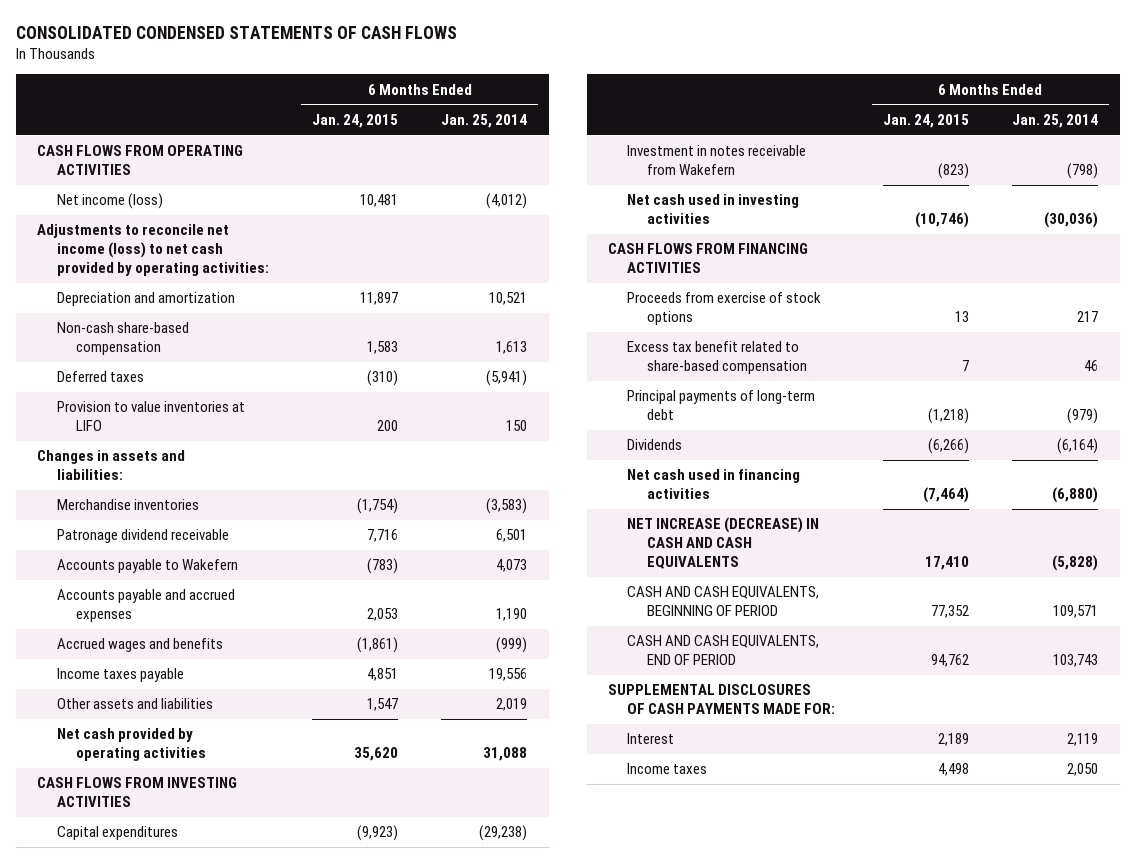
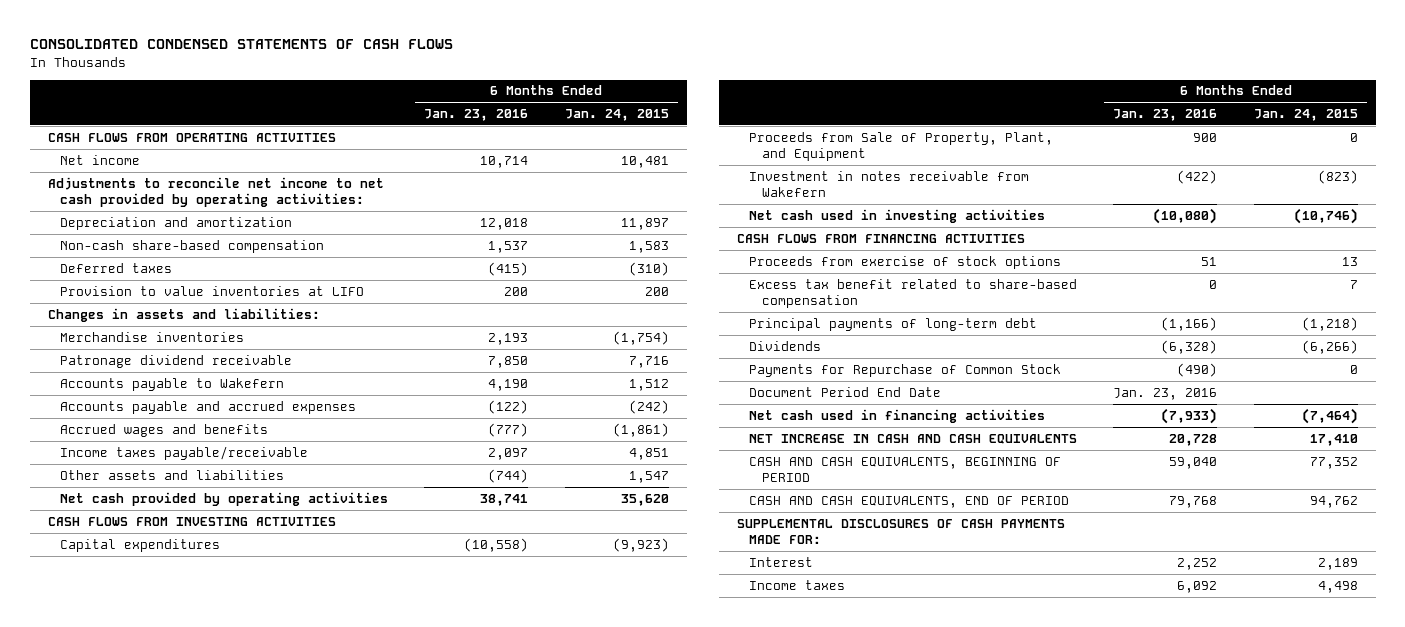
[441,113,528,128] Jan. 25, 2014 -> none
none -> [424,108,529,121] Jan. 23, 2016
[56,193,163,210] Net income (loss) -> [60,154,141,165] Net income
[37,224,269,276] Adjustments to reconcile net income (loss) to net cash provided by operating activities: -> [47,176,384,208] Adjustments to reconcile net income to net cash provided by operating activities:
[366,558,398,575] (783) -> [628,378,669,391] 1,512
[366,608,398,622] 2,053 -> [628,399,669,414] (242)
[56,668,184,683] Income taxes payable -> [60,445,309,460] Income taxes payable/receivable
none -> [749,131,1054,162] Proceeds from Sale of Property, Plant, and Equipment
none -> [749,363,1062,377] Payments for Repurchase of Common Stock
none -> [749,386,942,397] Document Period End Date
[627,517,820,569] NET INCREASE (DECREASE) IN CASH AND CASH EQUIVALENTS -> [749,433,1078,444] NET INCREASE IN CASH AND CASH EQUIVALENTS

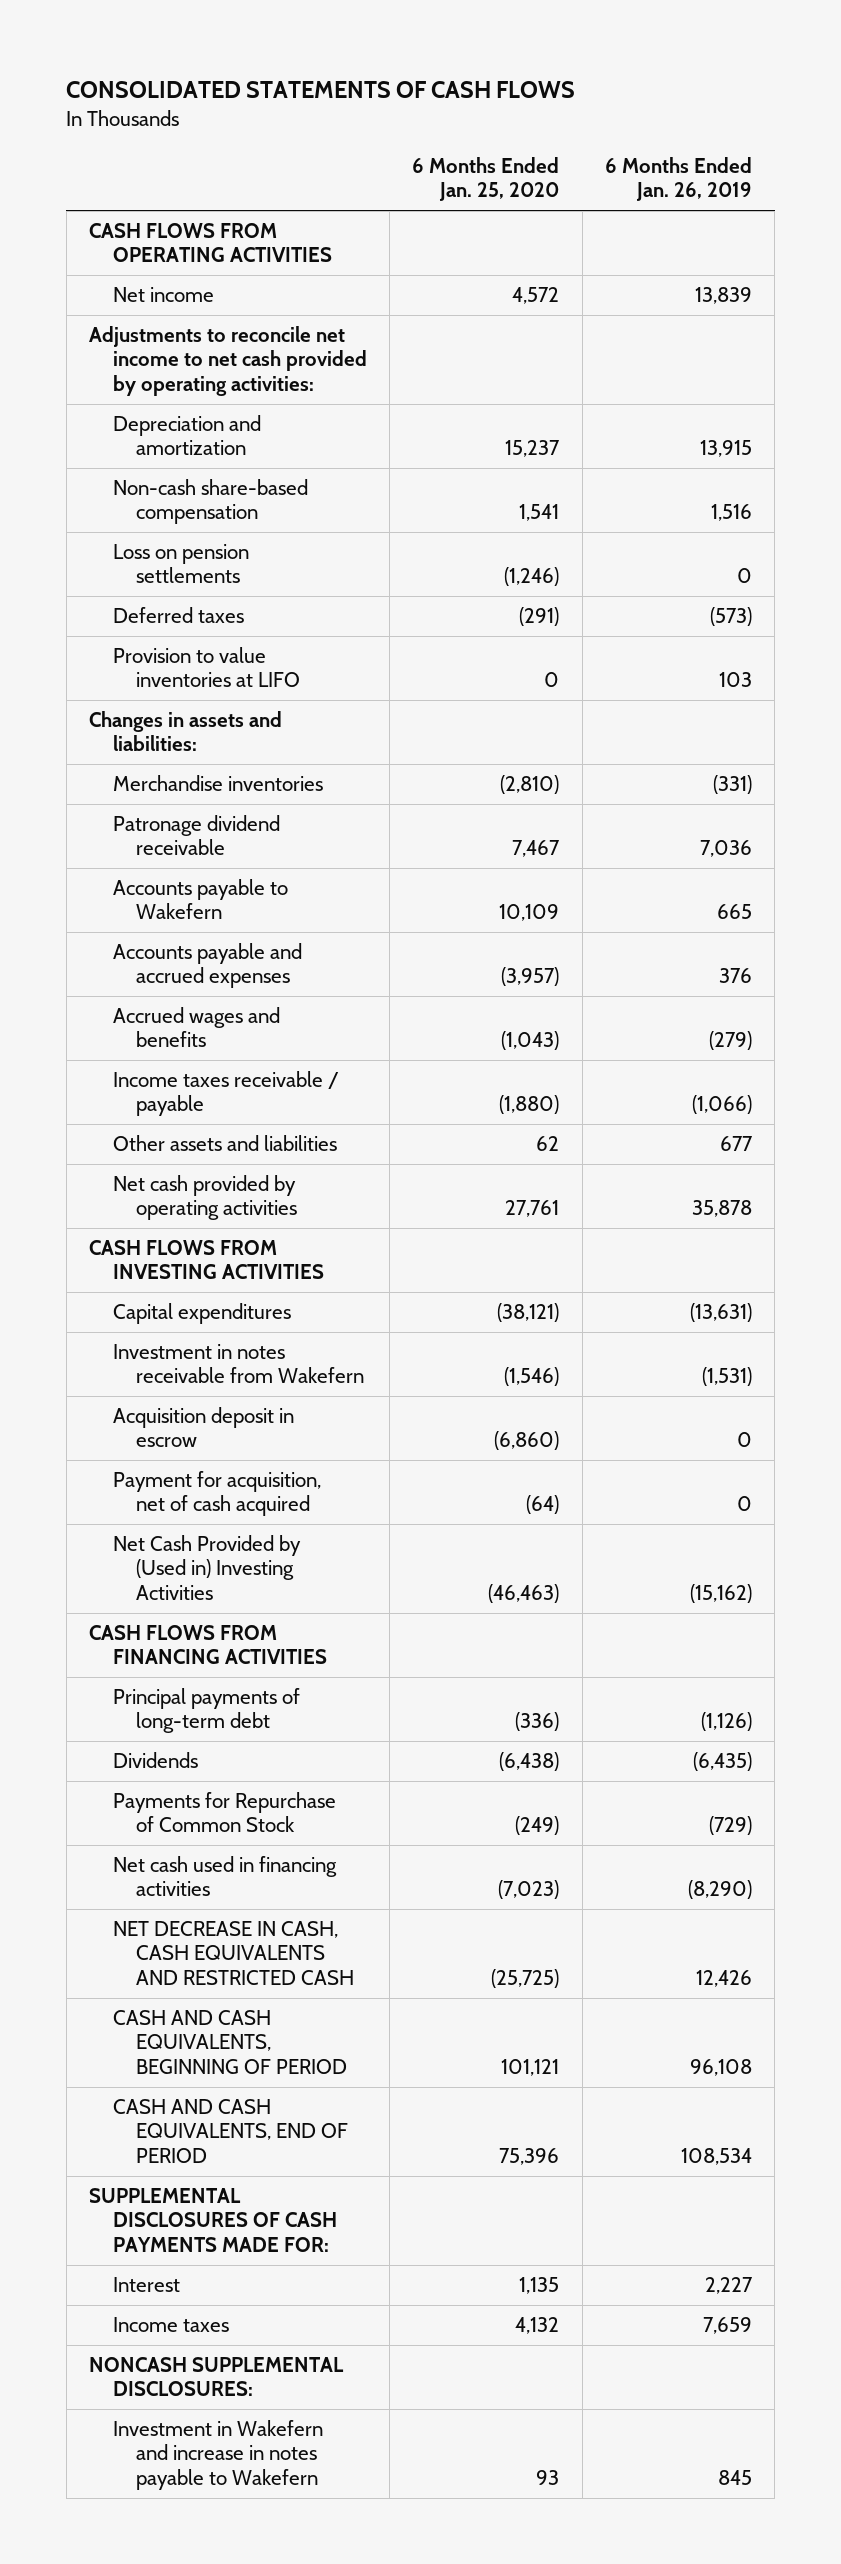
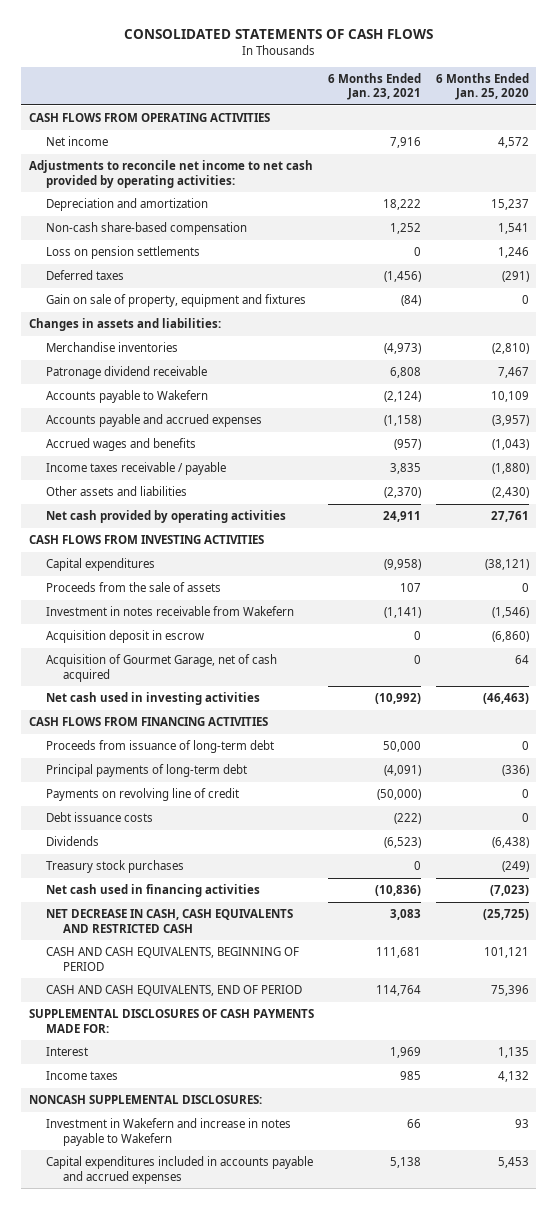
[605,157,753,202] 6 Months Ended Jan. 26, 2019 -> none
none -> [328,72,422,101] 6 Months Ended Jan. 23, 2021
[504,567,560,587] (1,246) -> [497,246,529,258] 1,246
[112,647,301,688] Provision to value inventories at LIFO -> none
none -> [45,293,306,307] Gain on sale of property, equipment and fixtures
[536,1136,560,1152] 62 -> [491,486,529,498] (2,430)
none -> [45,581,221,592] Proceeds from the sale of assets
[112,1471,321,1517] Payment for acquisition, net of cash acquired -> [45,653,277,682] Acquisition of Gourmet Garage, net of cash acquired
[526,1495,560,1515] (64) -> [514,654,529,664] 64
[112,1535,301,1600] Net Cash Provided by (Used in) Investing Activities -> [45,691,260,705] Net cash used in investing activities
none -> [45,739,274,753] Proceeds from issuance of long-term debt
none -> [45,787,239,801] Payments on revolving line of credit
none -> [45,811,153,822] Debt issuance costs
[112,1792,336,1833] Payments for Repurchase of Common Stock -> [45,859,184,873] Treasury stock purchases
none -> [45,1155,313,1184] Capital expenditures included in accounts payable and accrued expenses

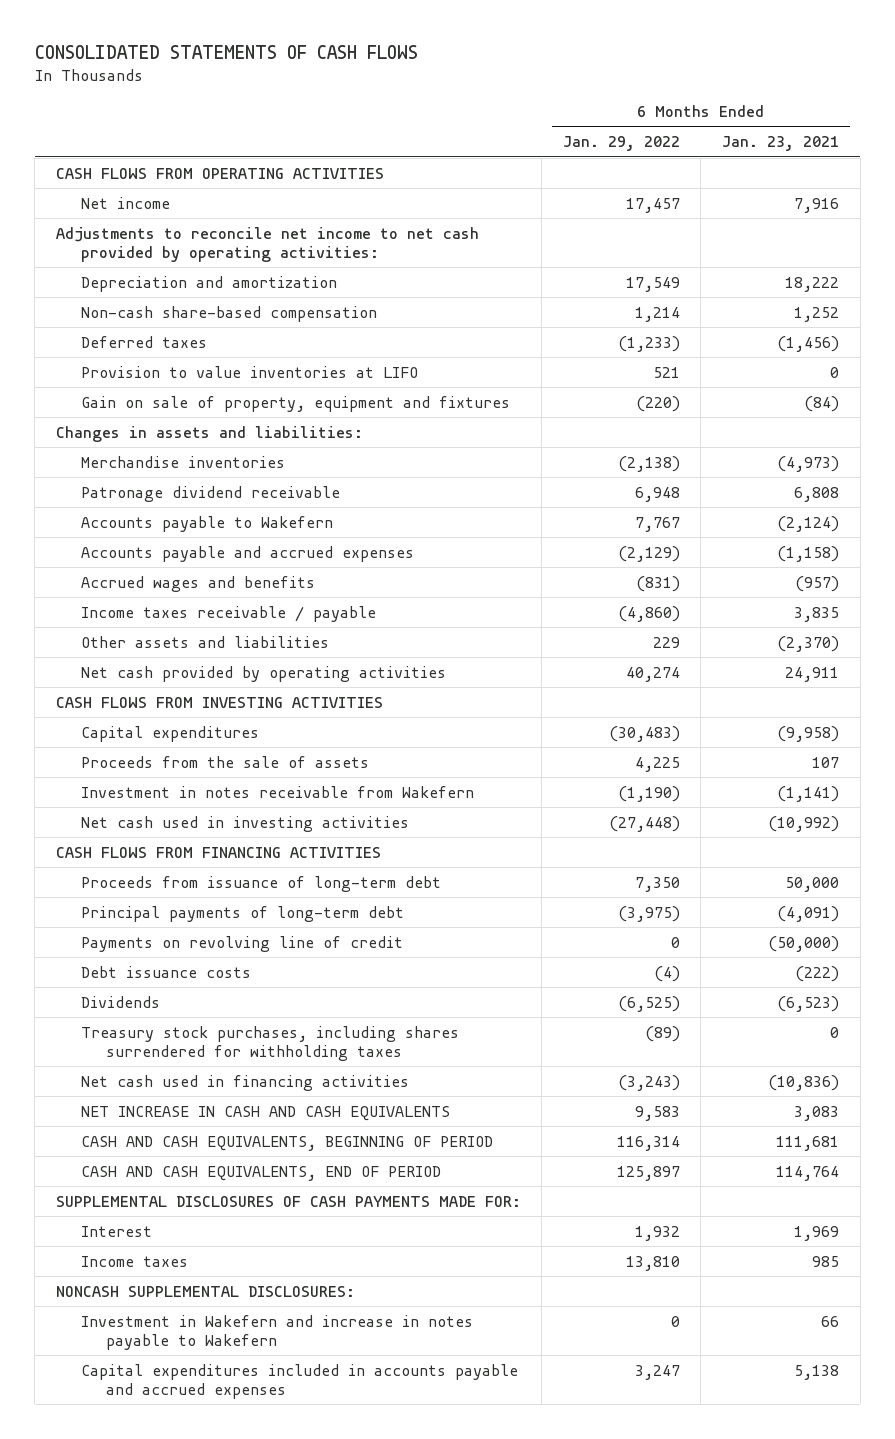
[435,72,529,101] 6 Months Ended Jan. 25, 2020 -> none
none -> [562,136,680,152] Jan. 29, 2022
[45,245,200,259] Loss on pension settlements -> none
none -> [80,365,418,378] Provision to value inventories at LIFO
[45,629,204,643] Acquisition deposit in escrow -> none
[45,653,277,682] Acquisition of Gourmet Garage, net of cash acquired -> none
[45,859,184,873] Treasury stock purchases -> [80,1025,459,1061] Treasury stock purchases, including shares surrendered for withholding taxes
[45,908,293,933] NET DECREASE IN CASH, CASH EQUIVALENTS AND RESTRICTED CASH -> [80,1105,450,1121] NET INCREASE IN CASH AND CASH EQUIVALENTS

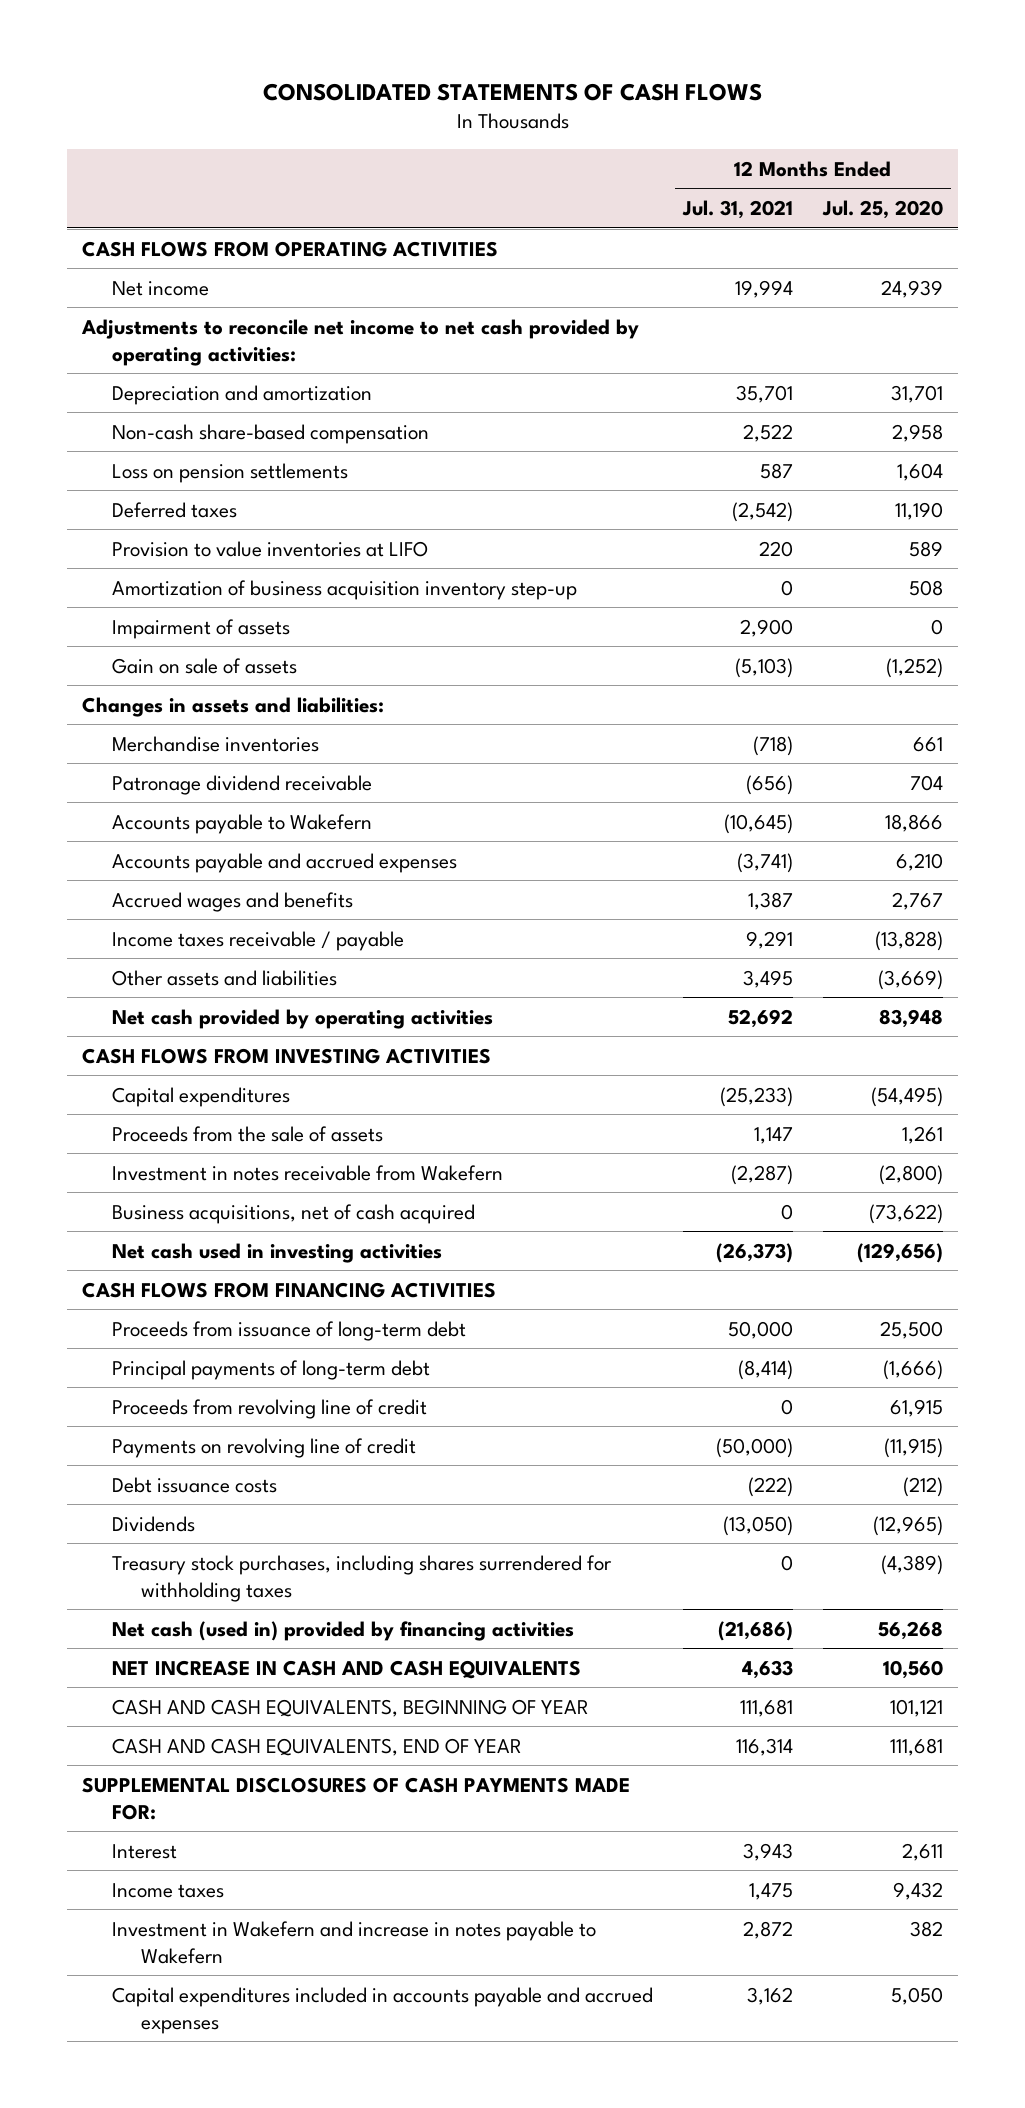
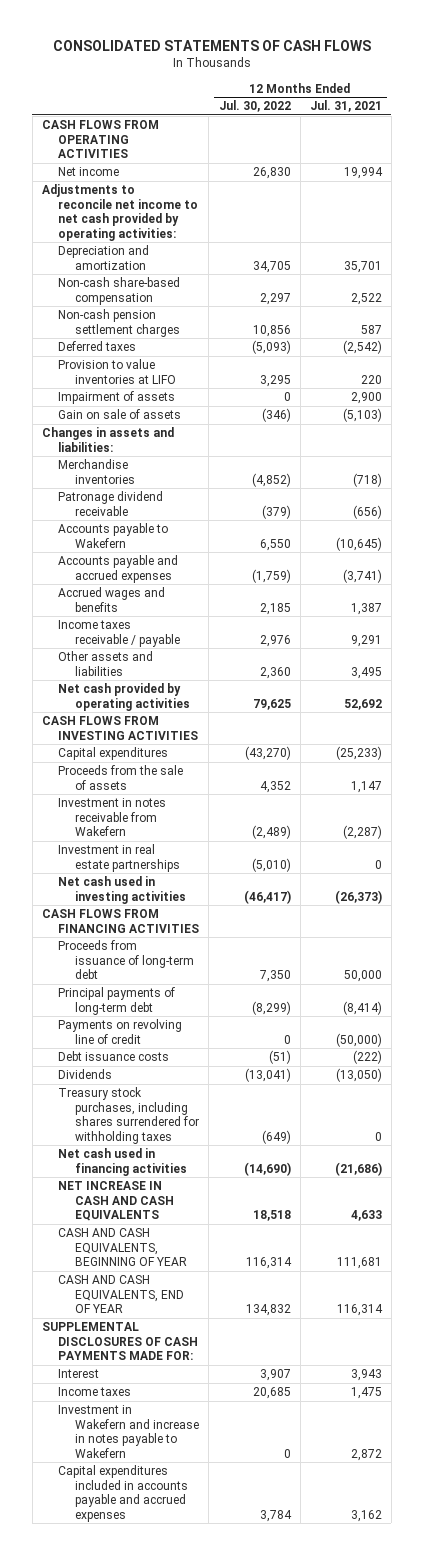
[822,199,944,219] Jul. 25, 2020 -> none
none -> [218,100,291,113] Jul. 30, 2022
[111,462,348,483] Loss on pension settlements -> [58,309,180,337] Non-cash pension settlement charges
[111,579,577,600] Amortization of business acquisition inventory step-up -> none
[111,1203,475,1224] Business acquisitions, net of cash acquired -> none
none -> [58,844,180,872] Investment in real estate partnerships
[111,1398,427,1419] Proceeds from revolving line of credit -> none
[111,1620,574,1641] Net cash (used in) provided by financing activities -> [58,1148,187,1176] Net cash used in financing activities

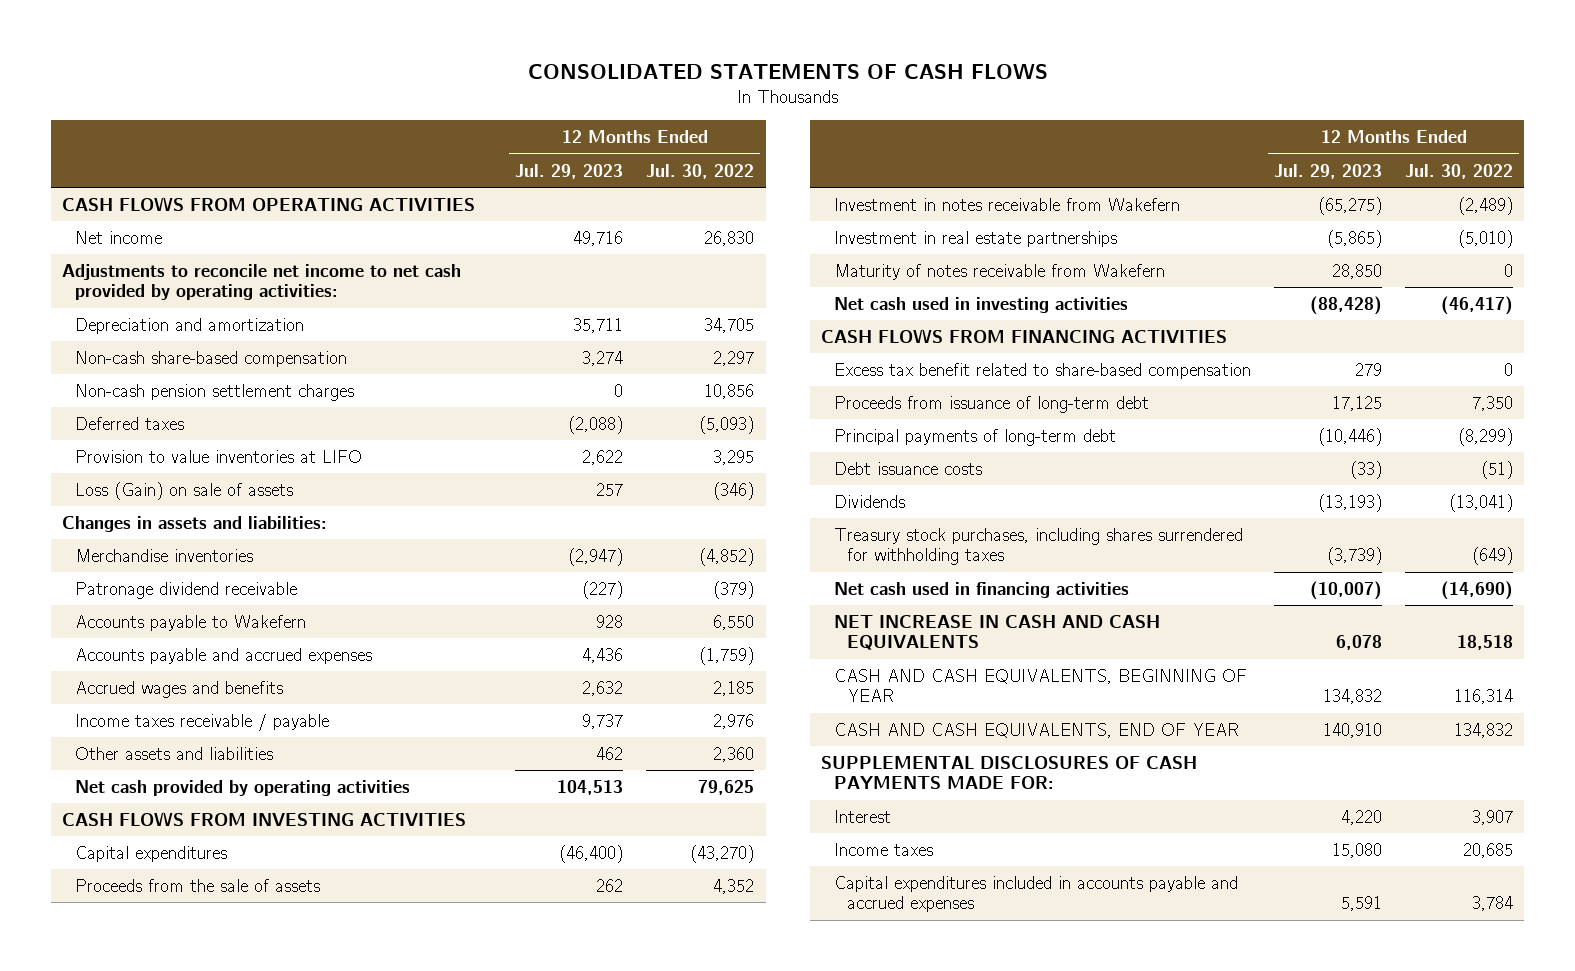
[309,100,382,113] Jul. 31, 2021 -> none
none -> [515,163,624,179] Jul. 29, 2023
[58,391,176,405] Impairment of assets -> none
[58,409,182,420] Gain on sale of assets -> [75,481,294,500] Loss (Gain) on sale of assets
none -> [834,263,1166,280] Maturity of notes receivable from Wakefern
none -> [834,362,1252,379] Excess tax benefit related to share-based compensation
[58,1019,183,1044] Payments on revolving line of credit -> none
[58,1405,199,1458] Investment in Wakefern and increase in notes payable to Wakefern -> none

